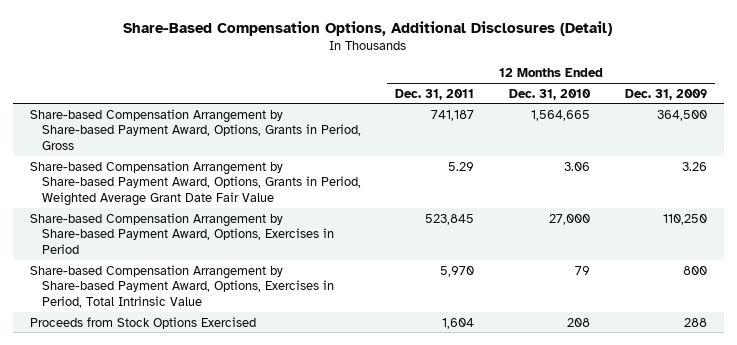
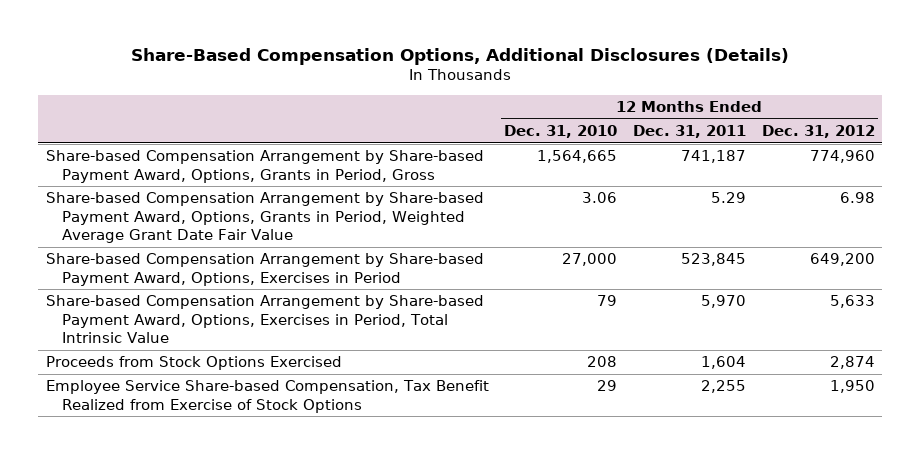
[123,20,613,36] Share-Based Compensation Options, Additional Disclosures (Detail) -> [131,47,790,65] Share-Based Compensation Options, Additional Disclosures (Details)
[624,88,707,100] Dec. 31, 2009 -> none
none -> [761,125,875,139] Dec. 31, 2012
none -> [45,380,489,413] Employee Service Share-based Compensation, Tax Benefit Realized from Exercise of Stock Options

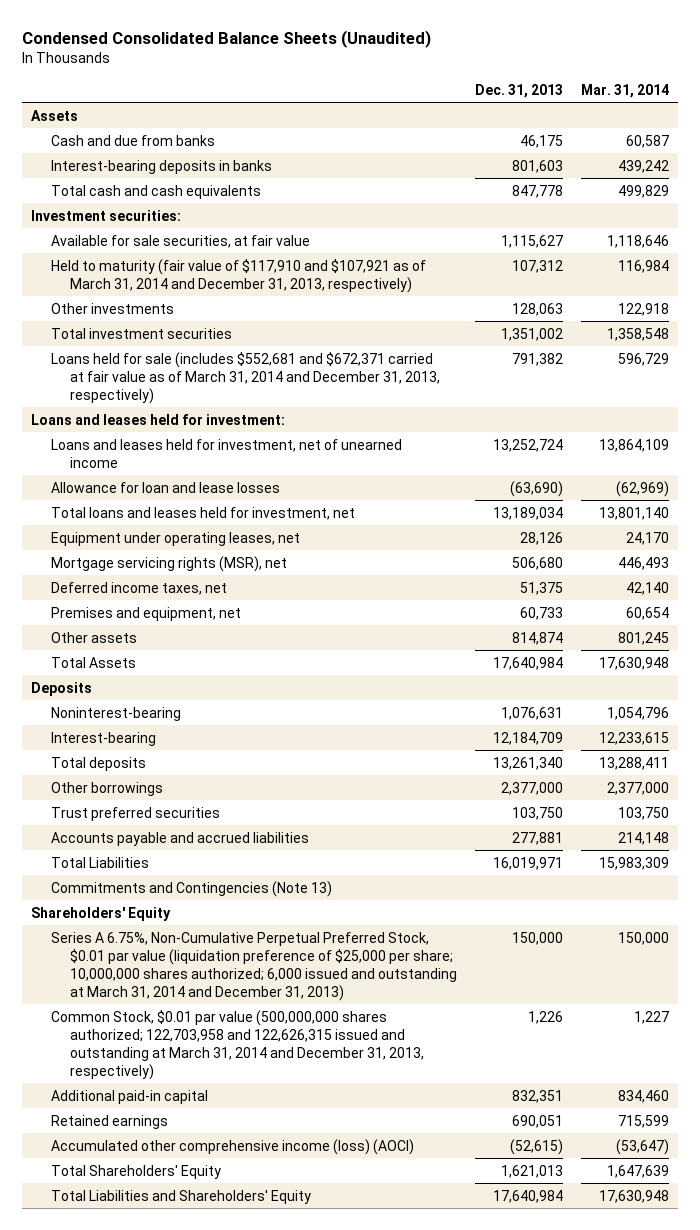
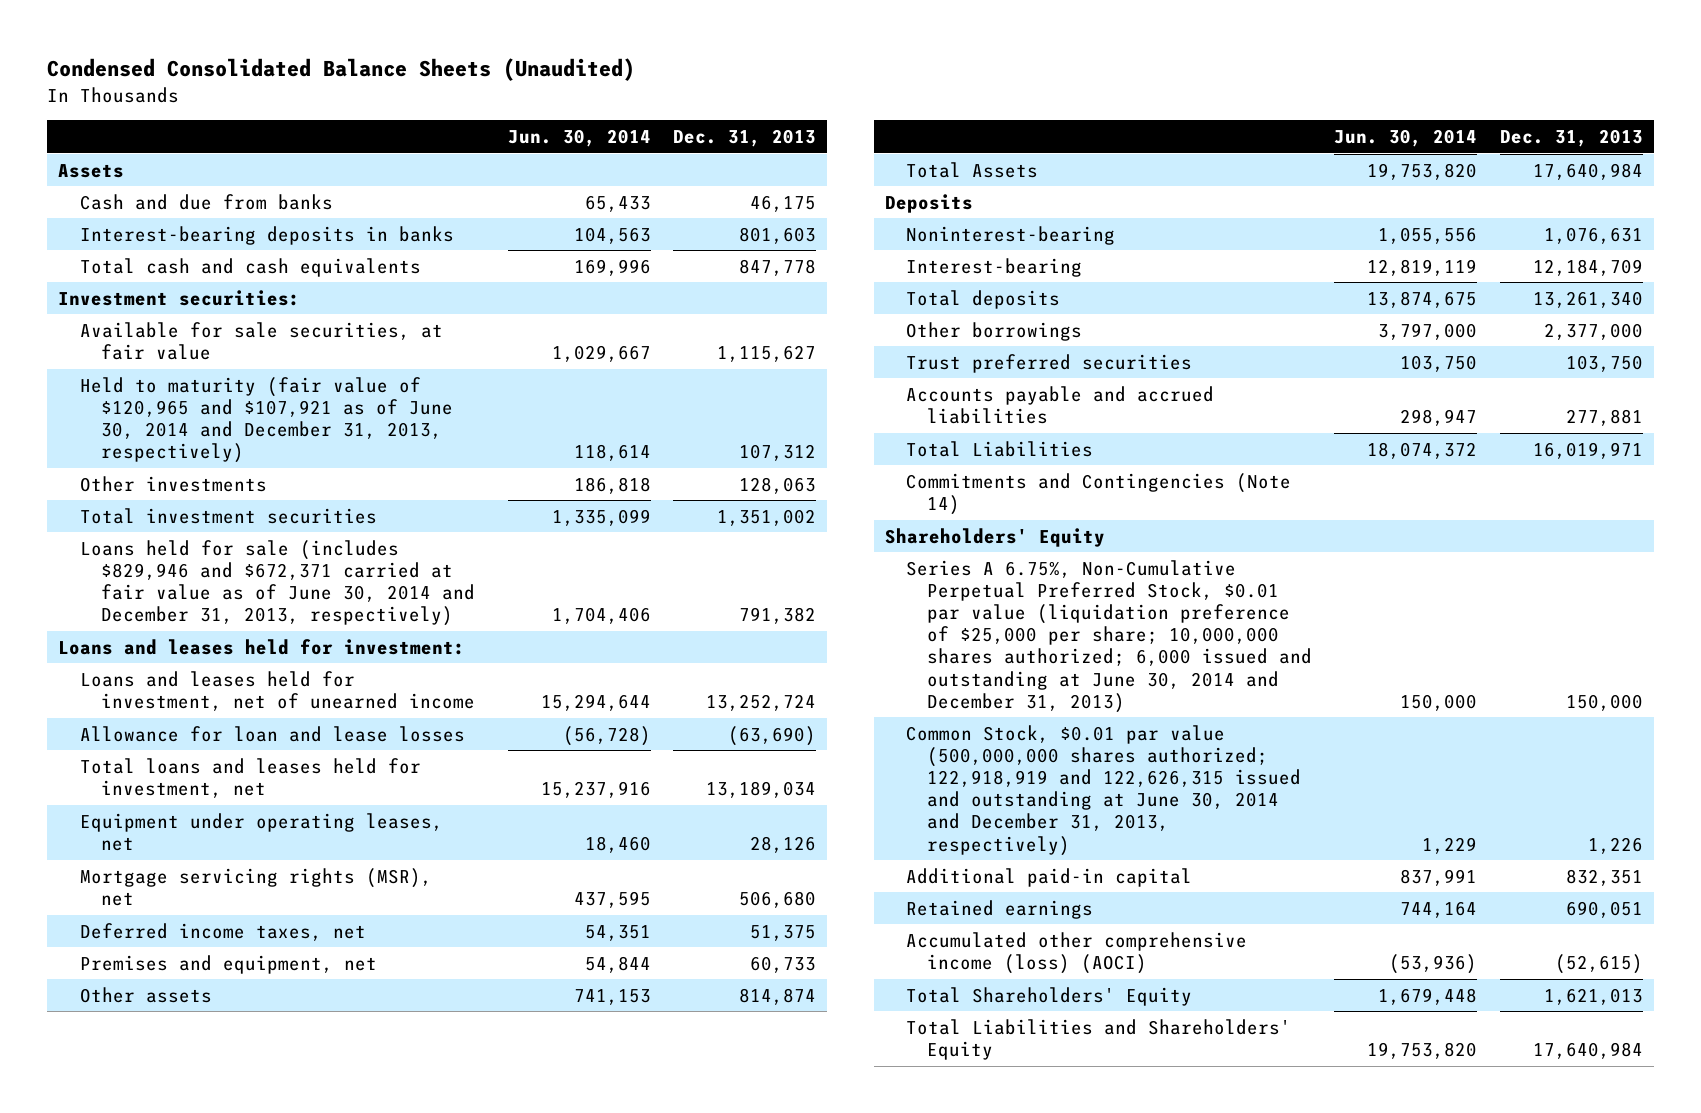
[581,83,670,98] Mar. 31, 2014 -> none
none -> [507,128,651,147] Jun. 30, 2014
[50,258,426,293] Held to maturity (fair value of $117,910 and $107,921 as of March 31, 2014 and December 31, 2013, respectively) -> [79,376,453,464] Held to maturity (fair value of $120,965 and $107,921 as of June 30, 2014 and December 31, 2013, respectively)
[50,351,441,404] Loans held for sale (includes $552,681 and $672,371 carried at fair value as of March 31, 2014 and December 31, 2013, respectively) -> [79,539,475,627] Loans held for sale (includes $829,946 and $672,371 carried at fair value as of June 30, 2014 and December 31, 2013, respectively)
[50,880,332,897] Commitments and Contingencies (Note 13) -> [906,472,1292,515] Commitments and Contingencies (Note 14)
[50,931,458,1001] Series A 6.75%, Non-Cumulative Perpetual Preferred Stock, $0.01 par value (liquidation preference of $25,000 per share; 10,000,000 shares authorized; 6,000 issued and outstanding at March 31, 2014 and December 31, 2013) -> [906,559,1313,713] Series A 6.75%, Non-Cumulative Perpetual Preferred Stock, $0.01 par value (liquidation preference of $25,000 per share; 10,000,000 shares authorized; 6,000 issued and outstanding at June 30, 2014 and December 31, 2013)
[50,1009,425,1080] Common Stock, $0.01 par value (500,000,000 shares authorized; 122,703,958 and 122,626,315 issued and outstanding at March 31, 2014 and December 31, 2013, respectively) -> [906,724,1302,856] Common Stock, $0.01 par value (500,000,000 shares authorized; 122,918,919 and 122,626,315 issued and outstanding at June 30, 2014 and December 31, 2013, respectively)

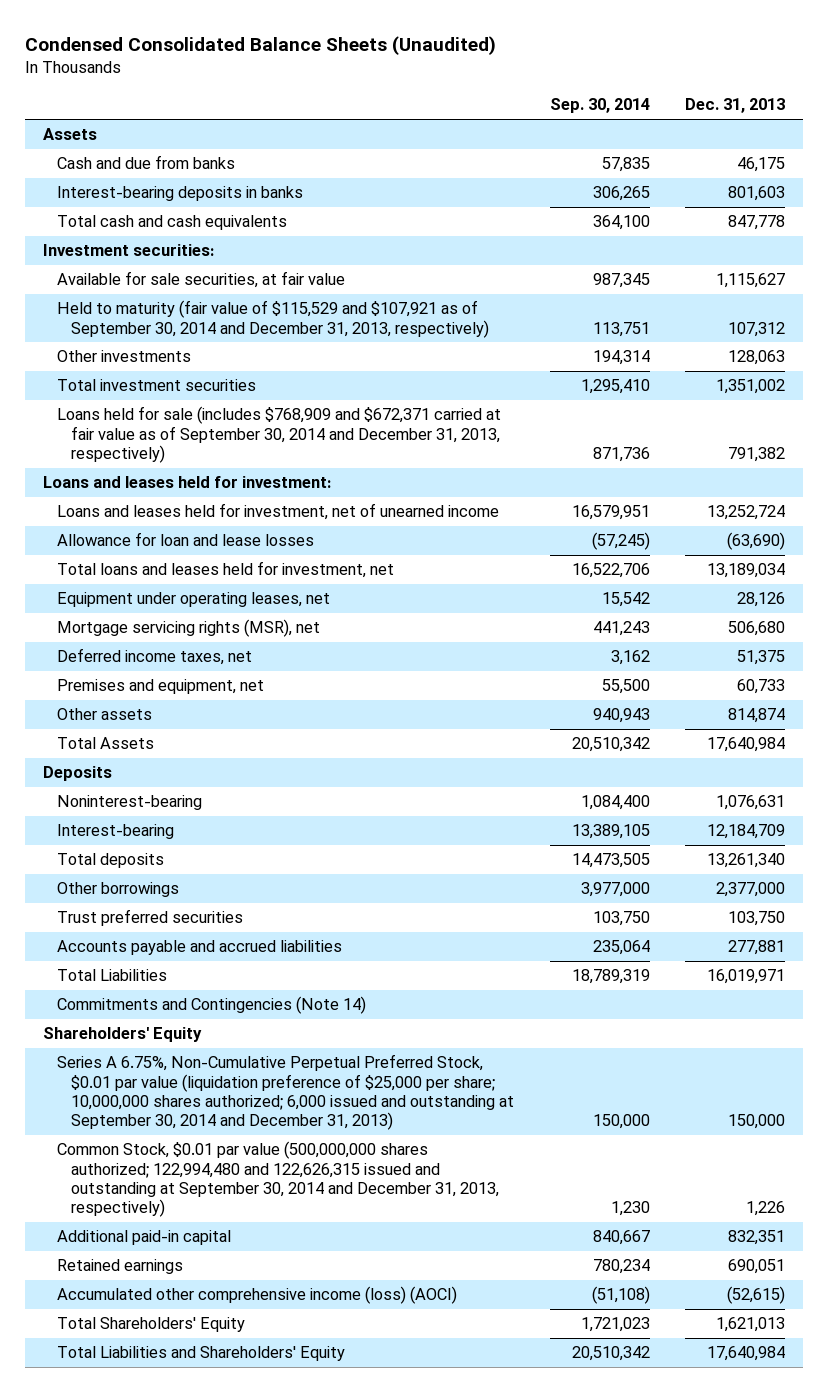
[507,128,651,147] Jun. 30, 2014 -> none
none -> [549,98,650,114] Sep. 30, 2014
[79,376,453,464] Held to maturity (fair value of $120,965 and $107,921 as of June 30, 2014 and December 31, 2013, respectively) -> [57,300,490,338] Held to maturity (fair value of $115,529 and $107,921 as of September 30, 2014 and December 31, 2013, respectively)
[79,539,475,627] Loans held for sale (includes $829,946 and $672,371 carried at fair value as of June 30, 2014 and December 31, 2013, respectively) -> [57,406,502,464] Loans held for sale (includes $768,909 and $672,371 carried at fair value as of September 30, 2014 and December 31, 2013, respectively)
[906,559,1313,713] Series A 6.75%, Non-Cumulative Perpetual Preferred Stock, $0.01 par value (liquidation preference of $25,000 per share; 10,000,000 shares authorized; 6,000 issued and outstanding at June 30, 2014 and December 31, 2013) -> [57,1054,515,1131] Series A 6.75%, Non-Cumulative Perpetual Preferred Stock, $0.01 par value (liquidation preference of $25,000 per share; 10,000,000 shares authorized; 6,000 issued and outstanding at September 30, 2014 and December 31, 2013)
[906,724,1302,856] Common Stock, $0.01 par value (500,000,000 shares authorized; 122,918,919 and 122,626,315 issued and outstanding at June 30, 2014 and December 31, 2013, respectively) -> [57,1141,500,1218] Common Stock, $0.01 par value (500,000,000 shares authorized; 122,994,480 and 122,626,315 issued and outstanding at September 30, 2014 and December 31, 2013, respectively)

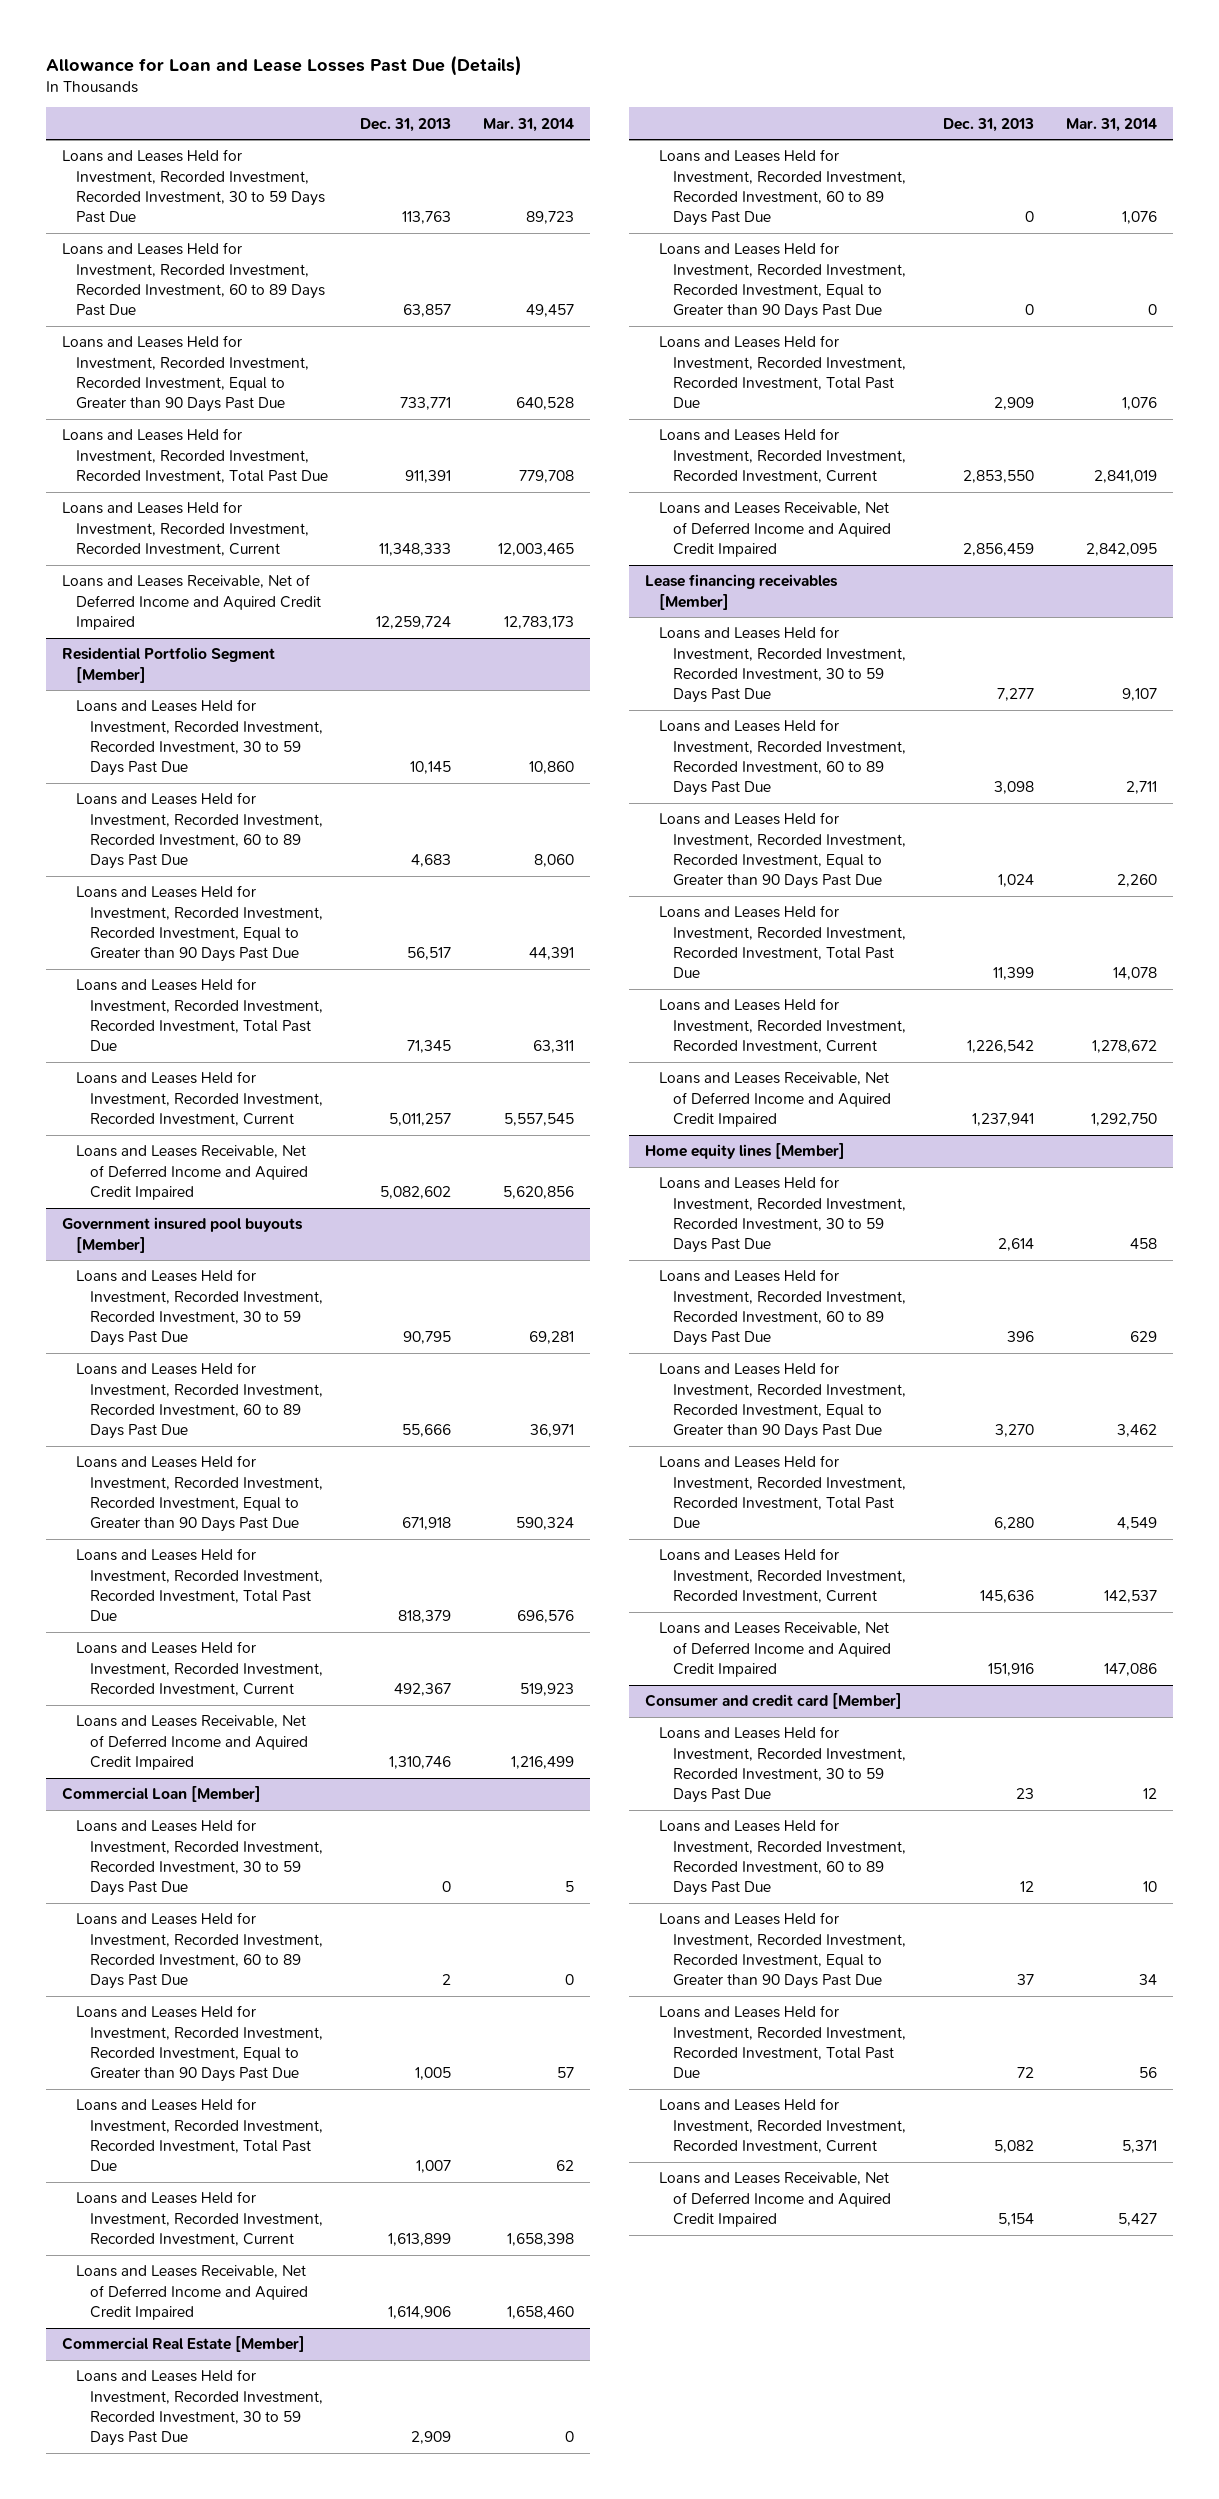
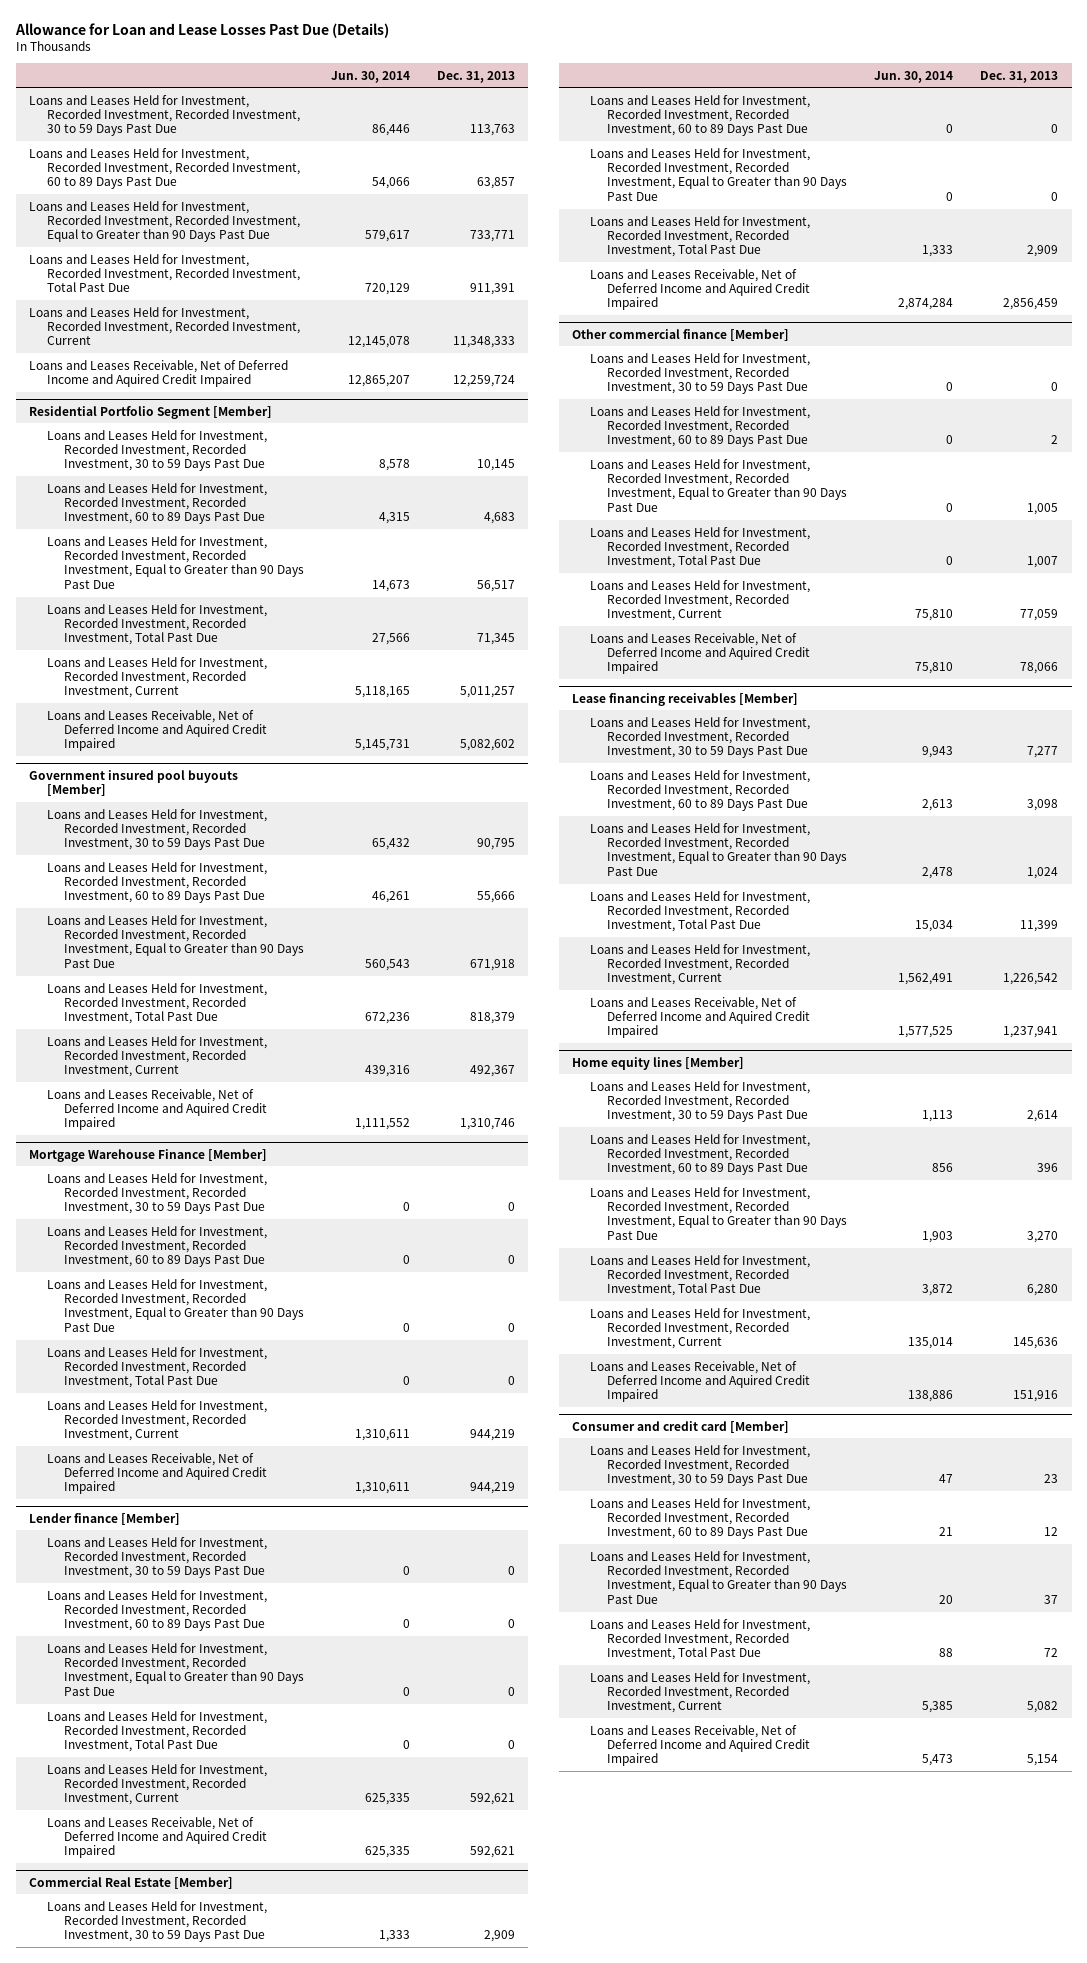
[482,117,574,132] Mar. 31, 2014 -> none
none -> [331,70,411,83] Jun. 30, 2014
[62,1786,262,1803] Commercial Loan [Member] -> none
none -> [29,1148,268,1162] Mortgage Warehouse Finance [Member]
[442,1974,452,1986] 2 -> [508,1255,516,1265] 0
[415,2067,452,2081] 1,005 -> [508,1322,516,1332] 0
[416,2160,452,2174] 1,007 -> [508,1376,516,1386] 0
[388,2232,452,2246] 1,613,899 -> [470,1429,516,1442] 944,219
[388,2305,452,2319] 1,614,906 -> [470,1482,516,1495] 944,219
none -> [29,1512,181,1525] Lender finance [Member]
none -> [46,1536,267,1579] Loans and Leases Held for Investment, Recorded Investment, Recorded Investment, 30 to 59 Days Past Due
none -> [46,1589,267,1632] Loans and Leases Held for Investment, Recorded Investment, Recorded Investment, 60 to 89 Days Past Due
none -> [46,1642,305,1696] Loans and Leases Held for Investment, Recorded Investment, Recorded Investment, Equal to Greater than 90 Days Past Due
none -> [46,1710,267,1753] Loans and Leases Held for Investment, Recorded Investment, Recorded Investment, Total Past Due
none -> [46,1763,267,1806] Loans and Leases Held for Investment, Recorded Investment, Recorded Investment, Current
none -> [46,1816,268,1859] Loans and Leases Receivable, Net of Deferred Income and Aquired Credit Impaired
[658,428,906,483] Loans and Leases Held for Investment, Recorded Investment, Recorded Investment, Current -> none
none -> [572,328,790,341] Other commercial finance [Member]
none -> [589,352,810,395] Loans and Leases Held for Investment, Recorded Investment, Recorded Investment, 30 to 59 Days Past Due
none -> [589,405,810,448] Loans and Leases Held for Investment, Recorded Investment, Recorded Investment, 60 to 89 Days Past Due
none -> [589,458,848,512] Loans and Leases Held for Investment, Recorded Investment, Recorded Investment, Equal to Greater than 90 Days Past Due
none -> [589,526,810,569] Loans and Leases Held for Investment, Recorded Investment, Recorded Investment, Total Past Due
none -> [589,579,810,622] Loans and Leases Held for Investment, Recorded Investment, Recorded Investment, Current
none -> [589,632,811,675] Loans and Leases Receivable, Net of Deferred Income and Aquired Credit Impaired

